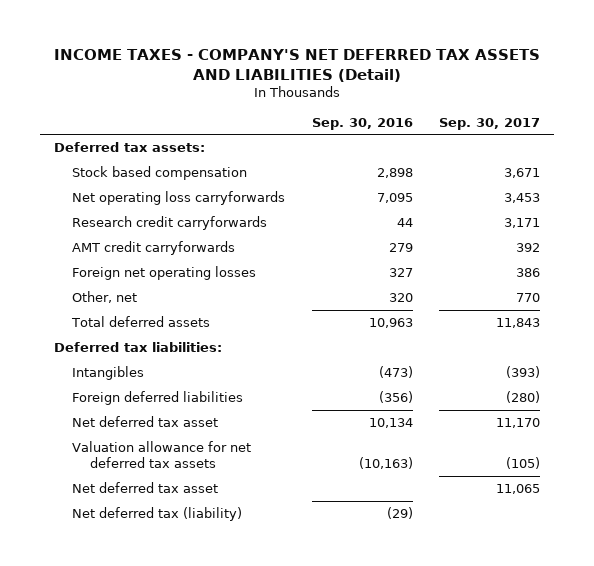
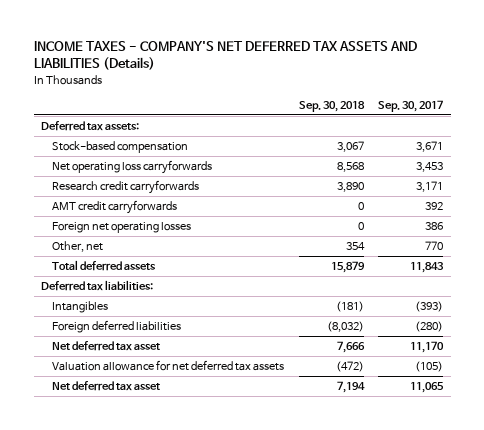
[54,49,541,82] INCOME TAXES - COMPANY'S NET DEFERRED TAX ASSETS AND LIABILITIES (Detail) -> [33,41,417,71] INCOME TAXES - COMPANY'S NET DEFERRED TAX ASSETS AND LIABILITIES (Details)
[311,117,413,130] Sep. 30, 2016 -> none
none -> [298,100,365,112] Sep. 30, 2018
[72,166,248,181] Stock based compensation -> [52,141,189,154] Stock-based compensation
[72,507,243,522] Net deferred tax (liability) -> none

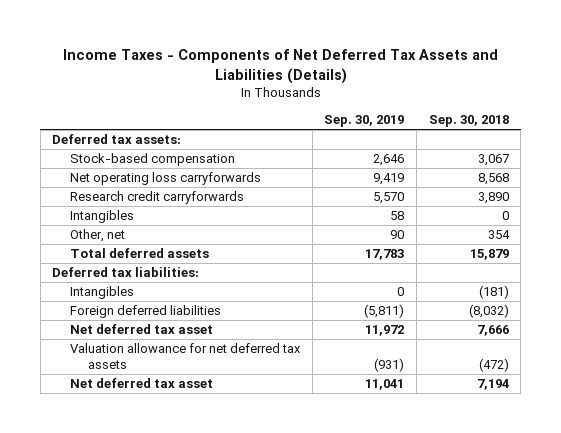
[33,41,417,71] INCOME TAXES - COMPANY'S NET DEFERRED TAX ASSETS AND LIABILITIES (Details) -> [62,49,498,84] Income Taxes - Components of Net Deferred Tax Assets and Liabilities (Details)
[378,99,444,112] Sep. 30, 2017 -> none
none -> [324,115,405,128] Sep. 30, 2019
[52,222,192,234] Foreign net operating losses -> none
[52,200,178,215] AMT credit carryforwards -> [70,210,135,224] Intangibles

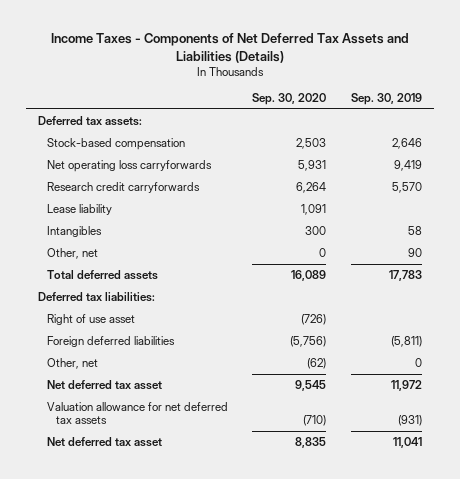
[428,115,509,128] Sep. 30, 2018 -> none
none -> [252,93,327,106] Sep. 30, 2020
none -> [46,203,112,215] Lease liability
[70,286,135,300] Intangibles -> none
none -> [46,313,135,325] Right of use asset
none -> [46,357,98,369] Other, net

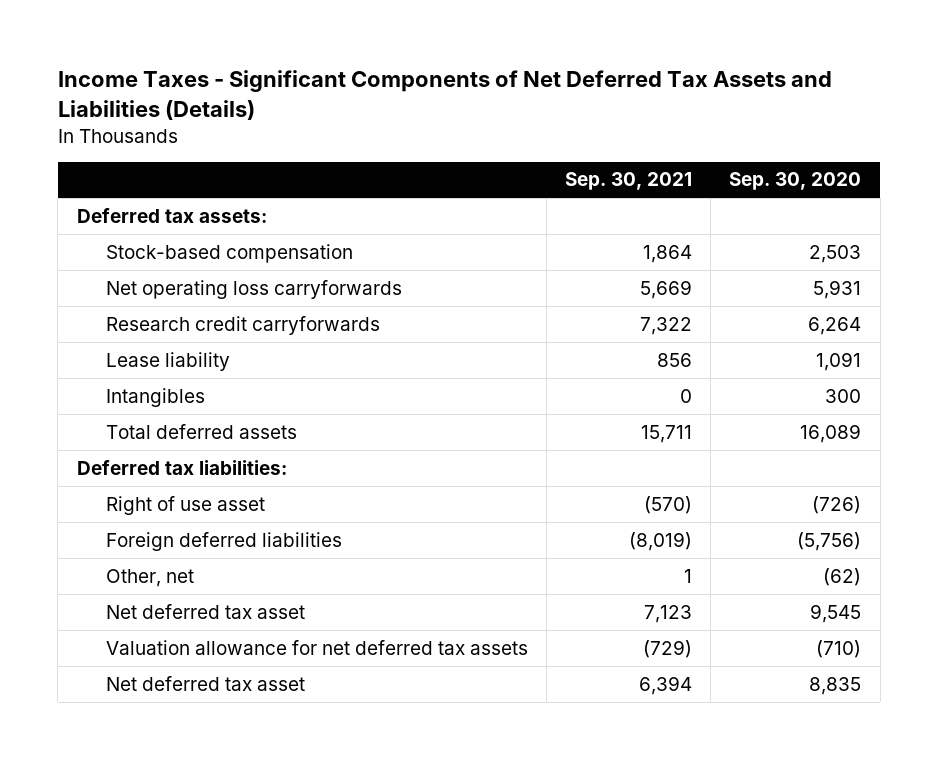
[50,33,409,63] Income Taxes - Components of Net Deferred Tax Assets and Liabilities (Details) -> [57,70,832,120] Income Taxes - Significant Components of Net Deferred Tax Assets and Liabilities (Details)
[350,93,422,106] Sep. 30, 2019 -> none
none -> [565,172,693,191] Sep. 30, 2021
[46,247,98,259] Other, net -> none

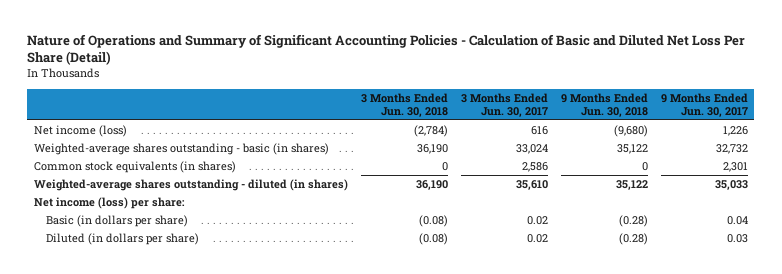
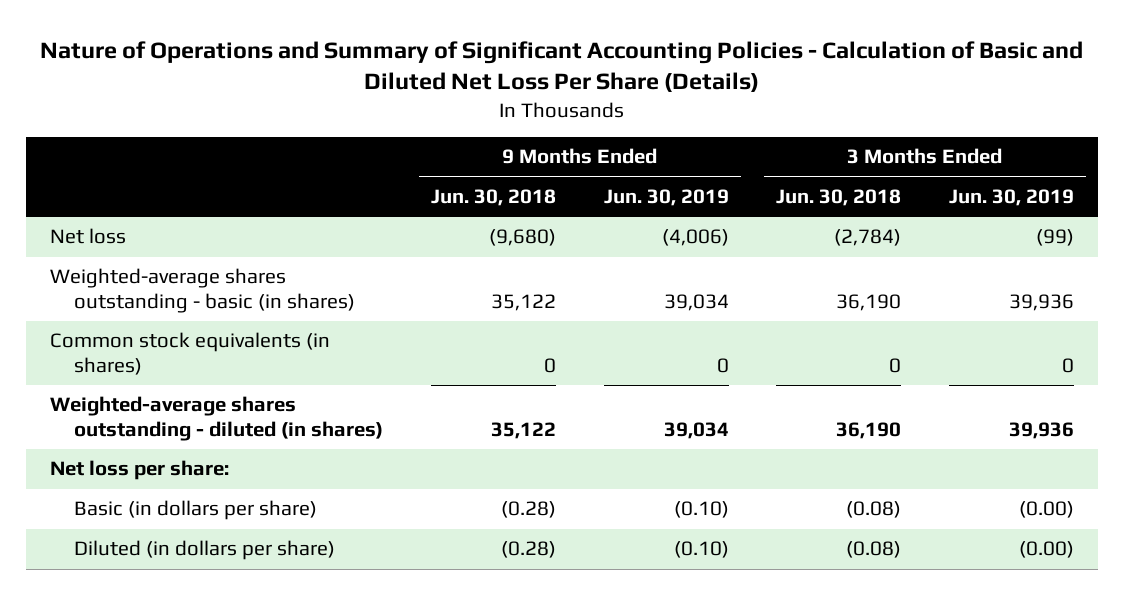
[27,33,746,66] Nature of Operations and Summary of Significant Accounting Policies - Calculation of Basic and Diluted Net Loss Per Share (Detail) -> [40,40,1084,93] Nature of Operations and Summary of Significant Accounting Policies - Calculation of Basic and Diluted Net Loss Per Share (Details)
[460,92,548,117] 3 Months Ended Jun. 30, 2017 -> none
[660,92,748,117] 9 Months Ended Jun. 30, 2017 -> none
none -> [603,188,729,206] Jun. 30, 2019
none -> [948,188,1074,206] Jun. 30, 2019
[33,124,127,137] Net income (loss) -> [50,228,127,245] Net loss
[33,196,185,209] Net income (loss) per share: -> [50,460,230,481] Net loss per share:

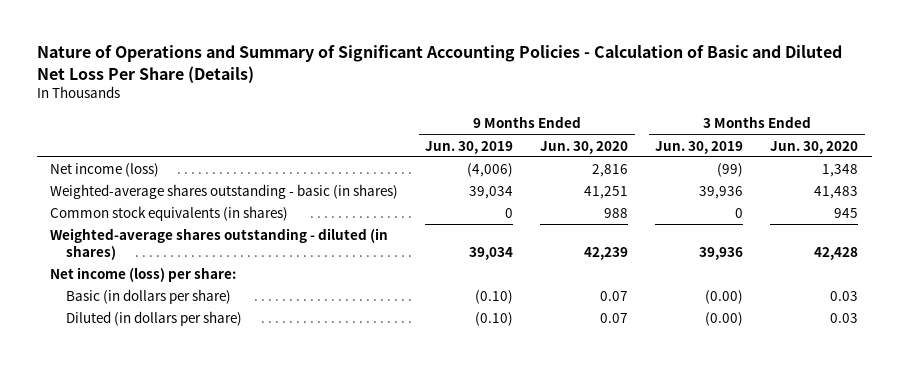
[430,188,556,206] Jun. 30, 2018 -> none
[776,188,902,206] Jun. 30, 2018 -> none
none -> [540,140,629,154] Jun. 30, 2020
none -> [770,140,859,154] Jun. 30, 2020
[50,228,127,245] Net loss -> [50,163,160,178] Net income (loss)
[50,460,230,481] Net loss per share: -> [50,267,237,283] Net income (loss) per share:

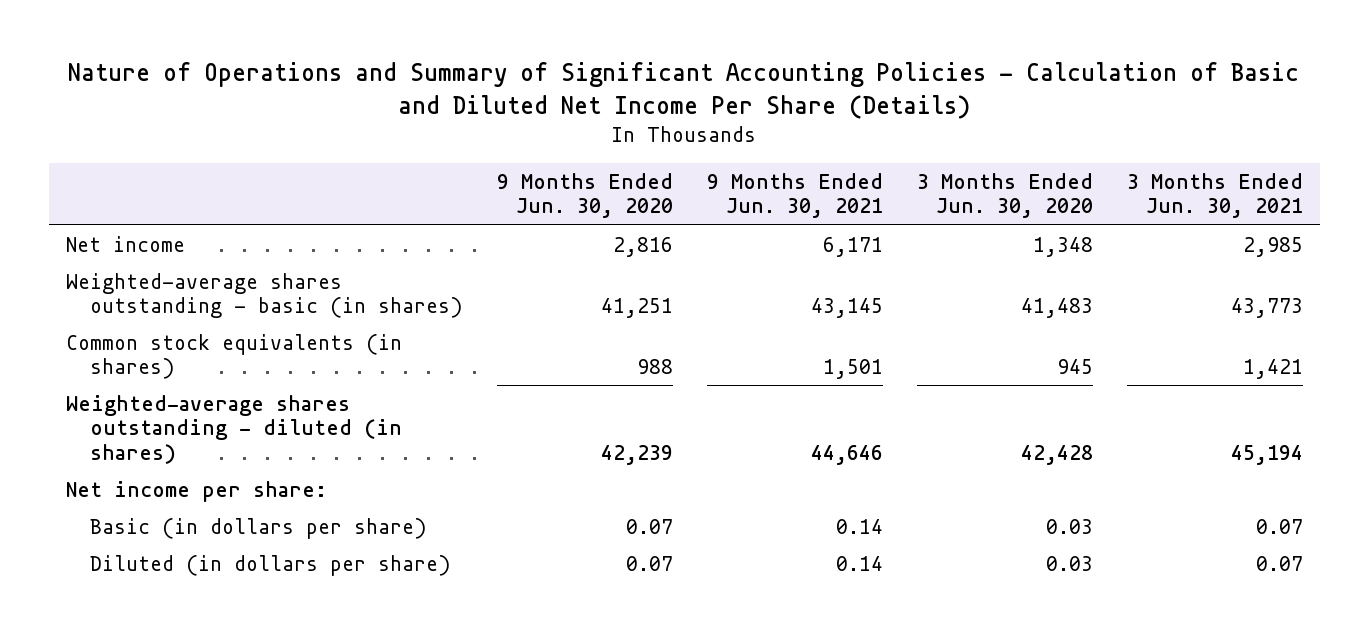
[36,45,842,83] Nature of Operations and Summary of Significant Accounting Policies - Calculation of Basic and Diluted Net Loss Per Share (Details) -> [68,62,1300,119] Nature of Operations and Summary of Significant Accounting Policies - Calculation of Basic and Diluted Net Income Per Share (Details)
[425,140,514,154] Jun. 30, 2019 -> none
[655,140,744,154] Jun. 30, 2019 -> none
none -> [707,172,884,219] 9 Months Ended Jun. 30, 2021
none -> [1126,172,1303,219] 3 Months Ended Jun. 30, 2021
[50,163,160,178] Net income (loss) -> [65,235,185,252] Net income
[50,267,237,283] Net income (loss) per share: -> [65,480,327,502] Net income per share:

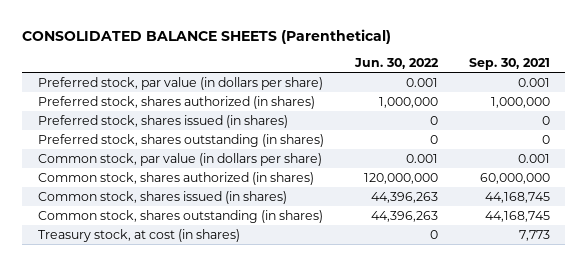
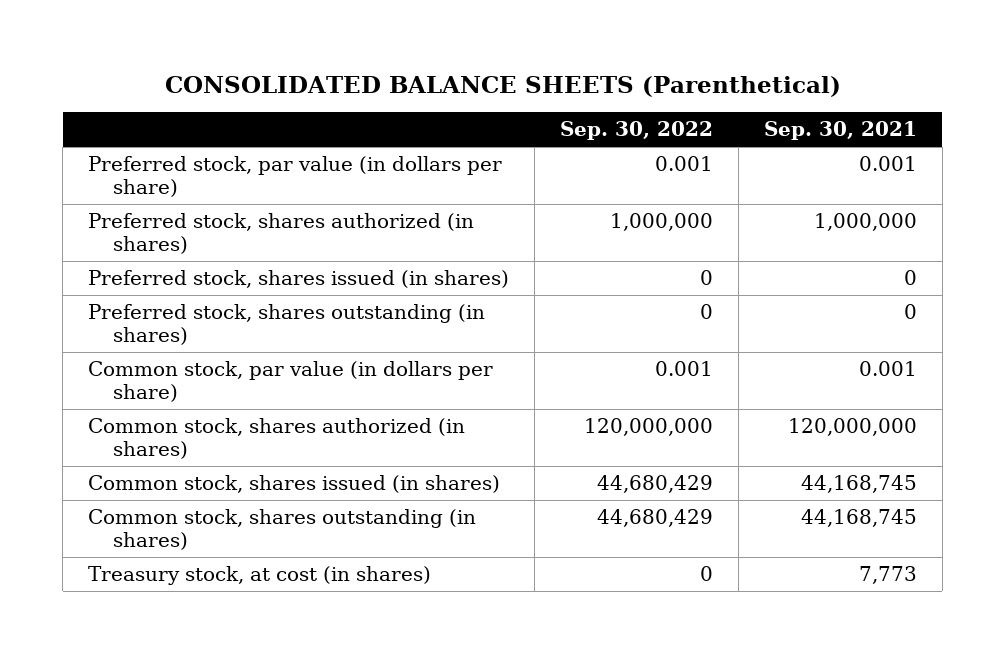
[353,58,439,70] Jun. 30, 2022 -> none
none -> [560,121,714,141] Sep. 30, 2022
[479,172,550,184] 60,000,000 -> [787,418,917,437] 120,000,000

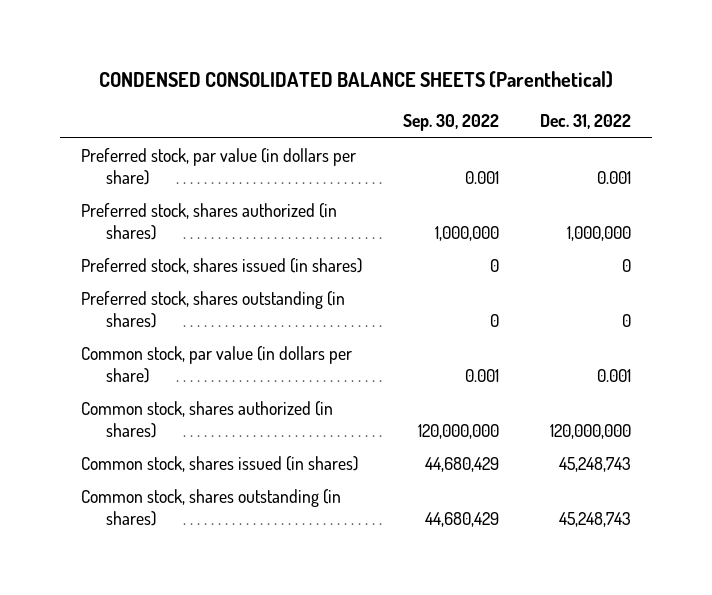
[164,75,841,97] CONSOLIDATED BALANCE SHEETS (Parenthetical) -> [98,71,613,89] CONDENSED CONSOLIDATED BALANCE SHEETS (Parenthetical)
[763,121,917,141] Sep. 30, 2021 -> none
none -> [540,114,632,130] Dec. 31, 2022
[88,566,432,586] Treasury stock, at cost (in shares) -> none

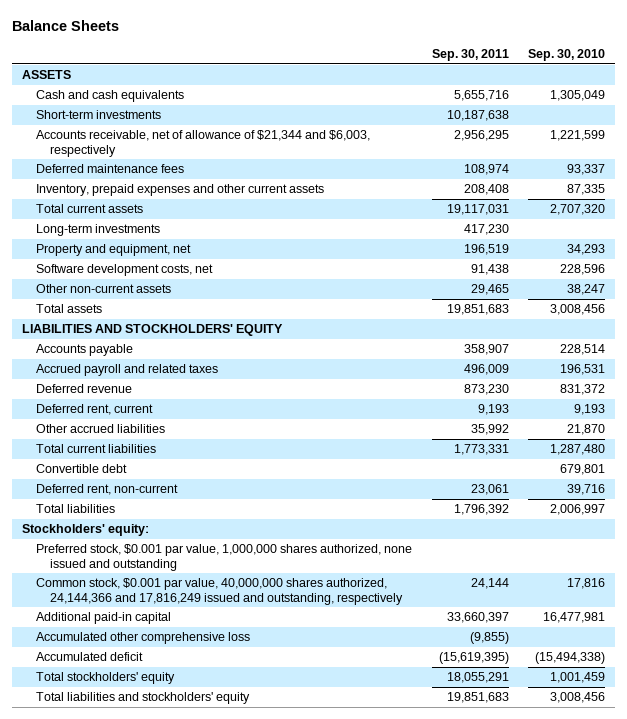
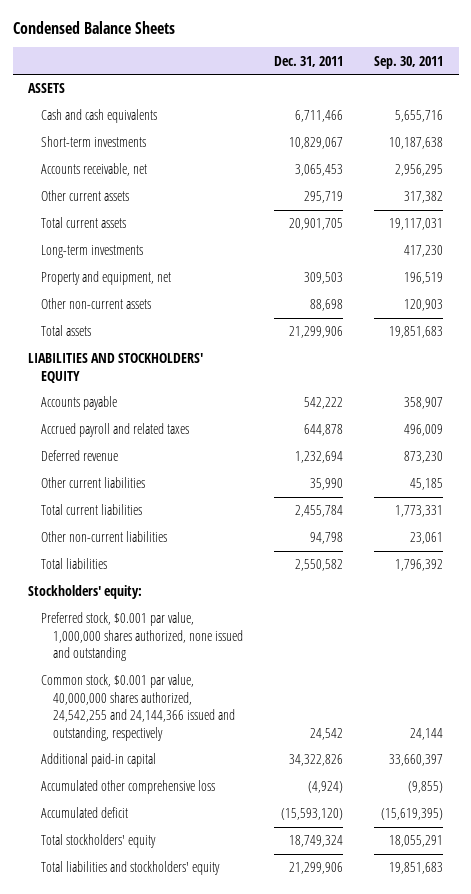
[11,20,119,32] Balance Sheets -> [12,20,175,34] Condensed Balance Sheets
[528,49,606,62] Sep. 30, 2010 -> none
none -> [274,55,344,67] Dec. 31, 2011
[36,164,185,174] Deferred maintenance fees -> none
[36,184,325,197] Inventory, prepaid expenses and other current assets -> none
[36,130,371,157] Accounts receivable, net of allowance of $21,344 and $6,003, respectively -> [40,163,147,177] Accounts receivable, net
none -> [40,190,129,202] Other current assets
[36,264,214,277] Software development costs, net -> none
[470,284,509,296] 29,465 -> [404,299,444,312] 120,903
[36,404,154,416] Deferred rent, current -> none
[36,424,166,434] Other accrued liabilities -> [40,477,145,489] Other current liabilities
[470,424,509,436] 35,992 -> [410,478,444,491] 45,185
[36,464,128,474] Convertible debt -> none
[36,484,179,496] Deferred rent, non-current -> [40,531,167,543] Other non-current liabilities
[36,578,404,605] Common stock, $0.001 par value, 40,000,000 shares authorized, 24,144,366 and 17,816,249 issued and outstanding, respectively -> [40,674,236,741] Common stock, $0.001 par value, 40,000,000 shares authorized, 24,542,255 and 24,144,366 issued and outstanding, respectively

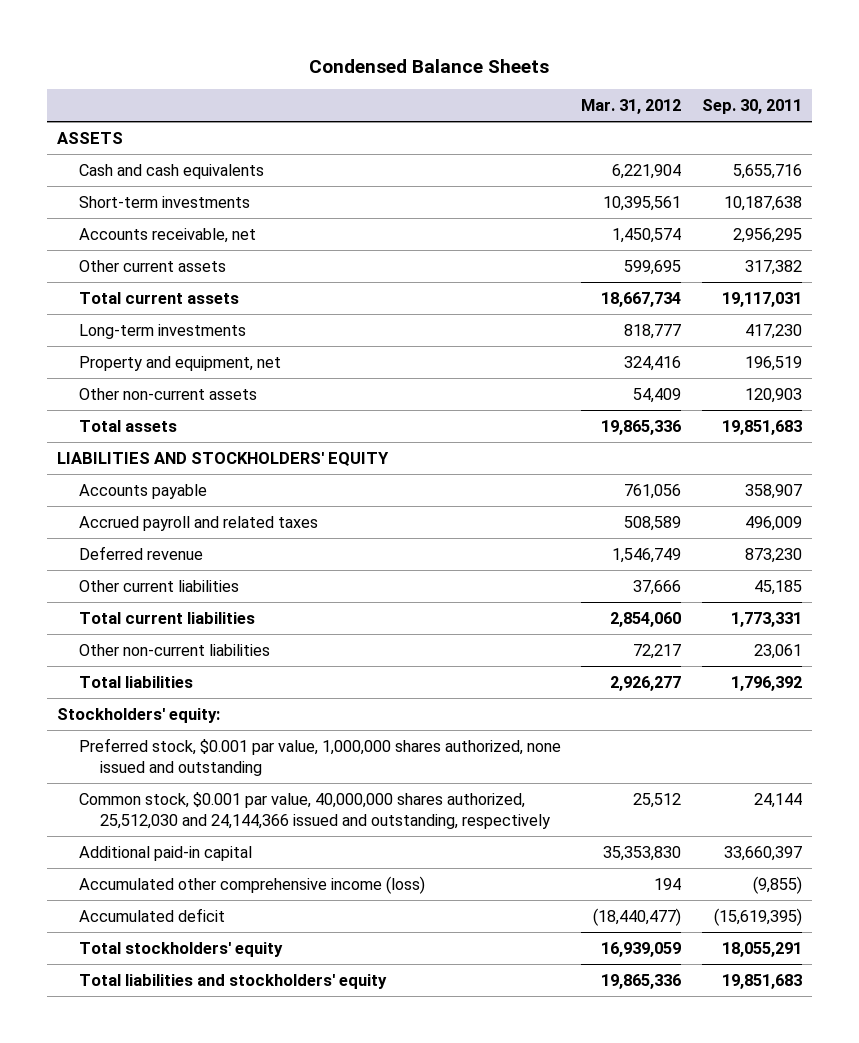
[274,55,344,67] Dec. 31, 2011 -> none
none -> [581,99,682,115] Mar. 31, 2012
[40,674,236,741] Common stock, $0.001 par value, 40,000,000 shares authorized, 24,542,255 and 24,144,366 issued and outstanding, respectively -> [78,791,551,829] Common stock, $0.001 par value, 40,000,000 shares authorized, 25,512,030 and 24,144,366 issued and outstanding, respectively
[40,780,215,795] Accumulated other comprehensive loss -> [78,875,425,894] Accumulated other comprehensive income (loss)

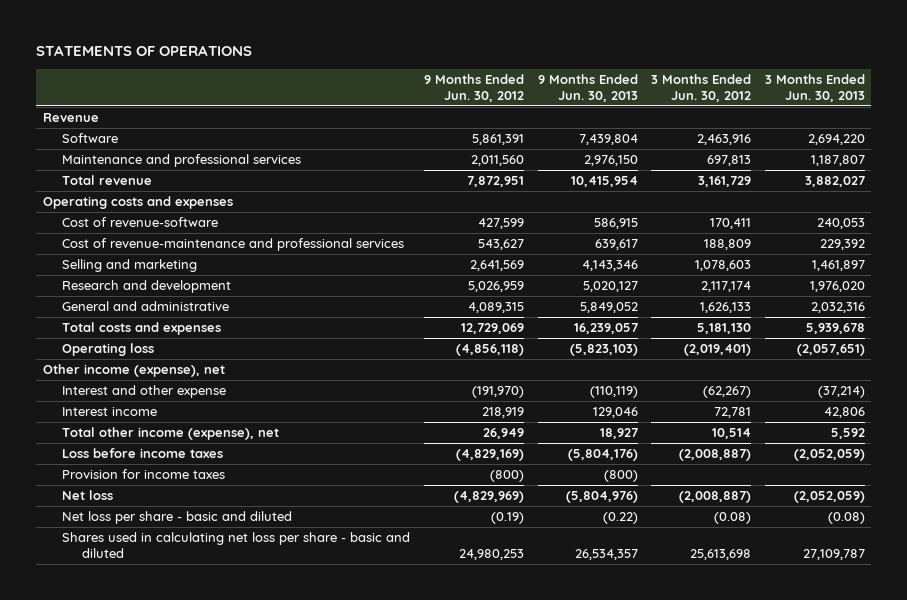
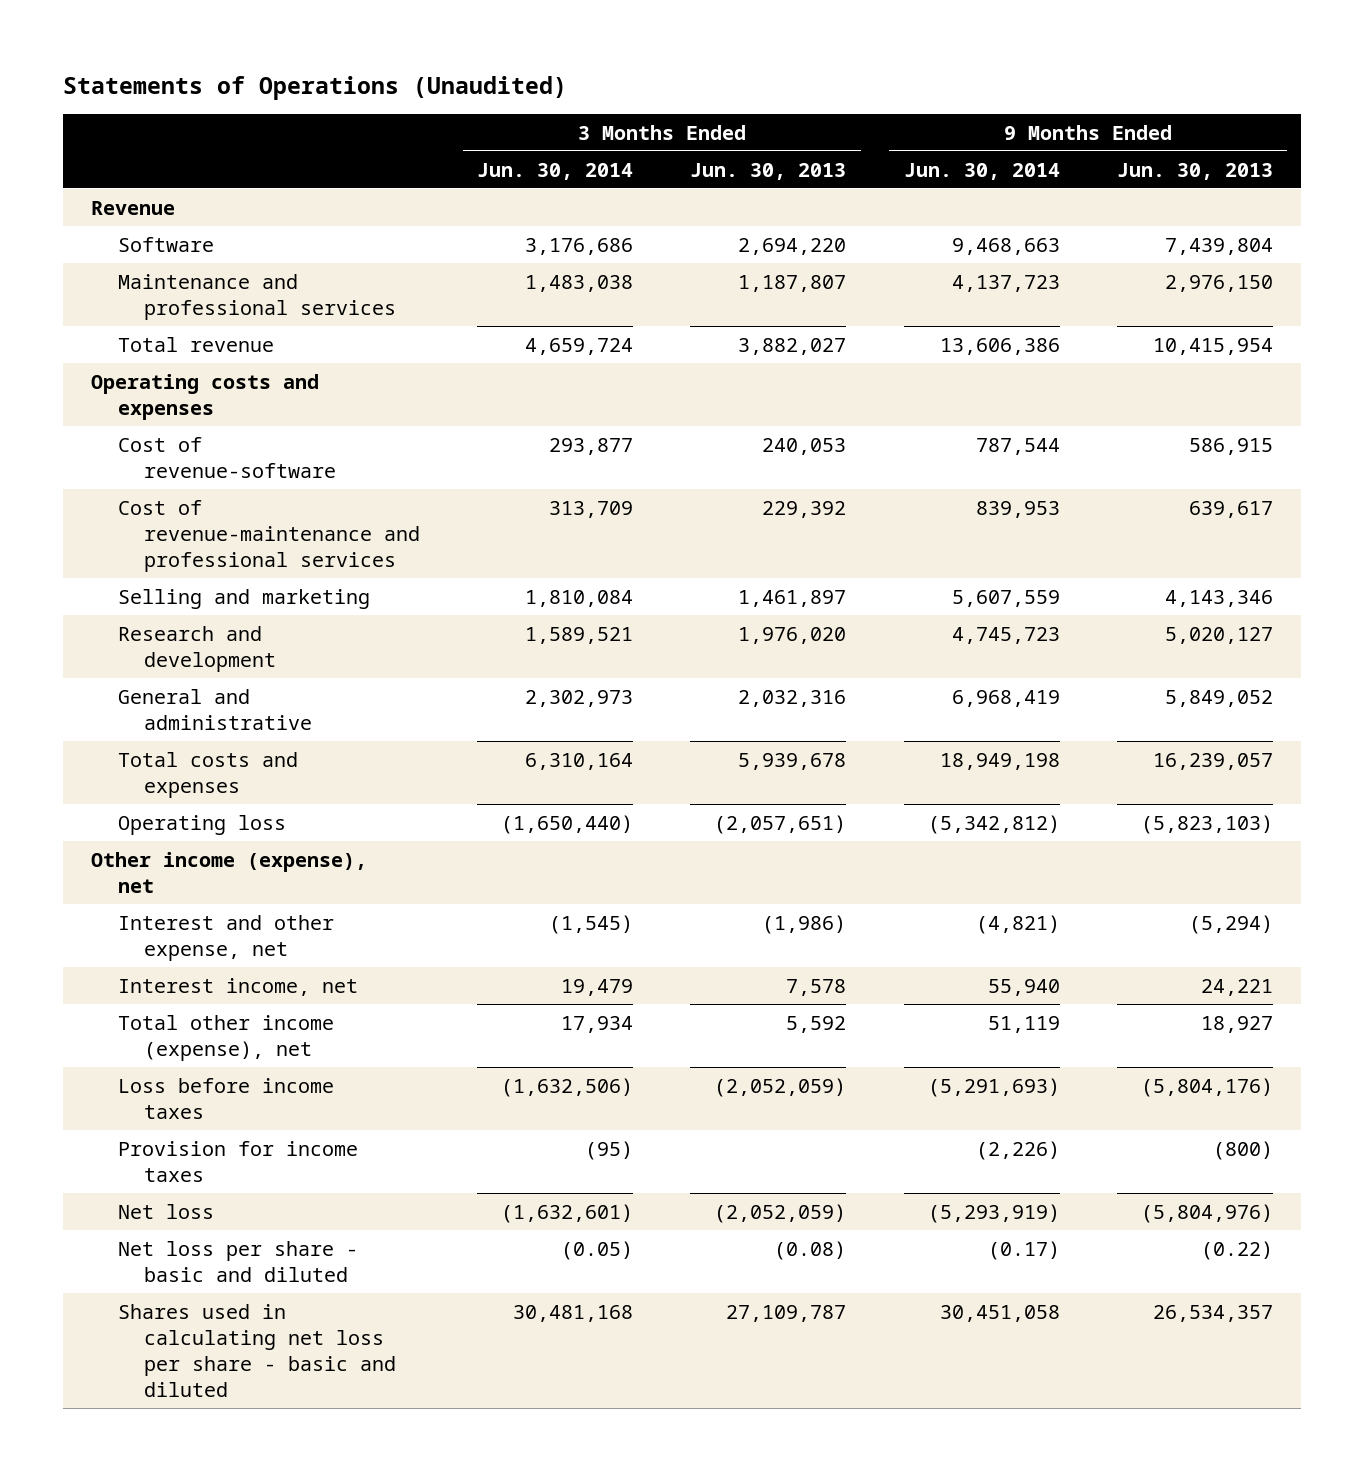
[36,45,253,57] STATEMENTS OF OPERATIONS -> [62,75,567,100] Statements of Operations (Unaudited)
[423,73,524,102] 9 Months Ended Jun. 30, 2012 -> none
[651,73,752,102] 3 Months Ended Jun. 30, 2012 -> none
none -> [477,162,634,180] Jun. 30, 2014
none -> [903,162,1060,180] Jun. 30, 2014
[62,385,227,399] Interest and other expense -> [117,914,334,961] Interest and other expense, net
[589,386,638,399] (110,119) -> [1188,914,1273,934] (5,294)
[817,386,865,399] (37,214) -> [762,914,847,934] (1,986)
[62,407,158,417] Interest income -> [117,977,358,996] Interest income, net
[592,407,638,419] 129,046 -> [1200,978,1273,996] 24,221
[823,407,865,419] 42,806 -> [786,978,847,996] 7,578

